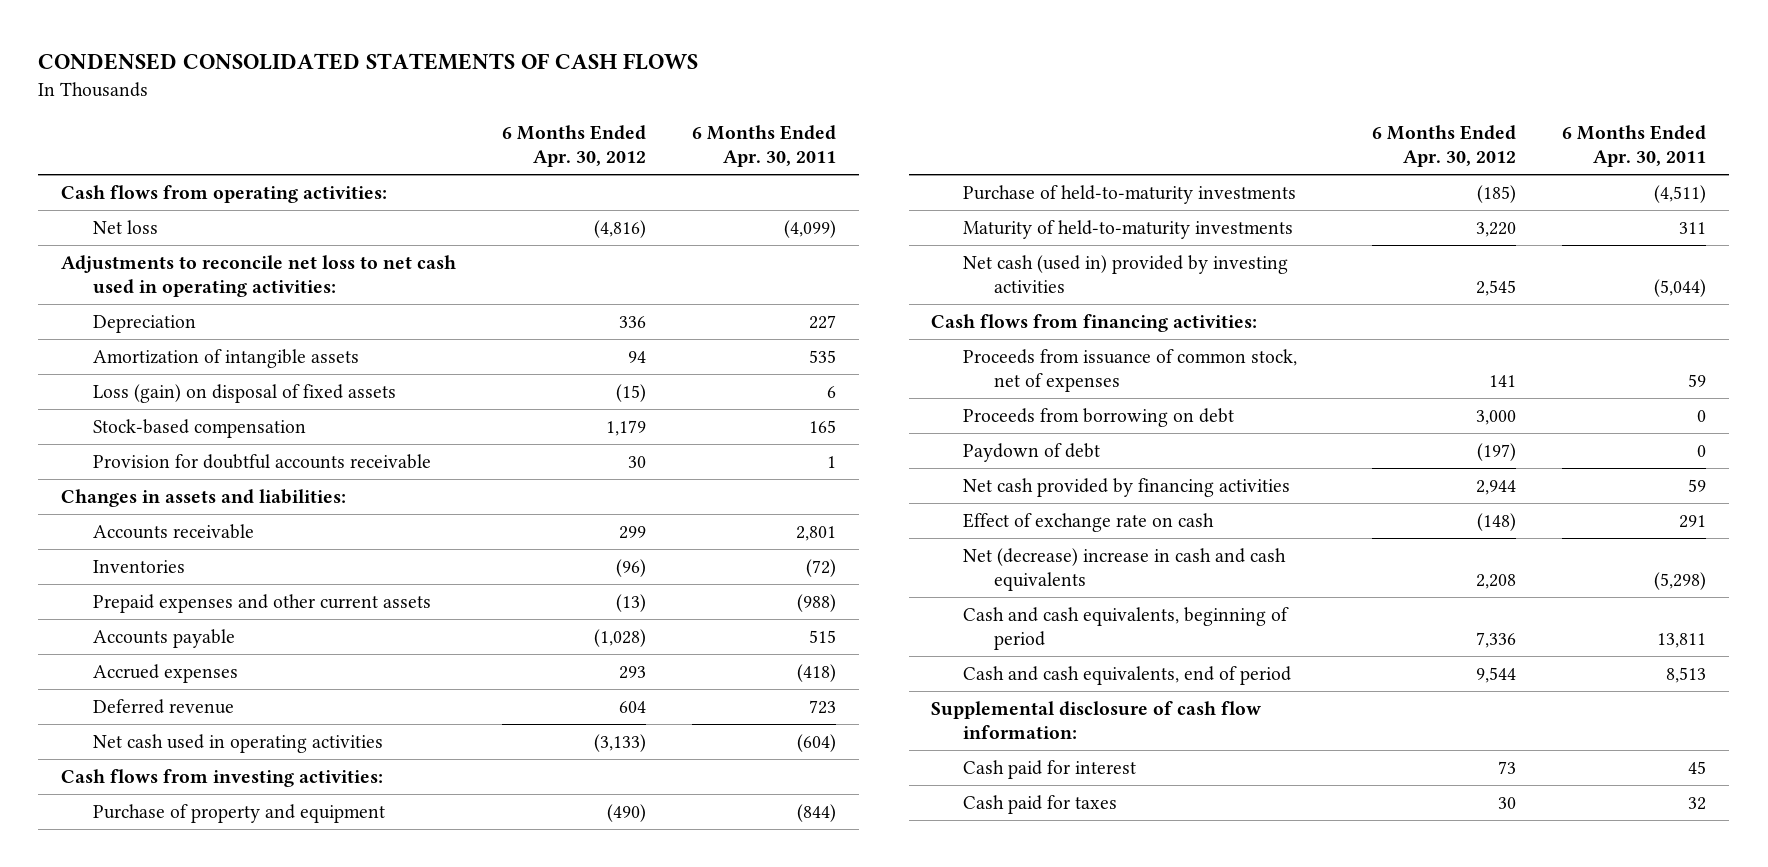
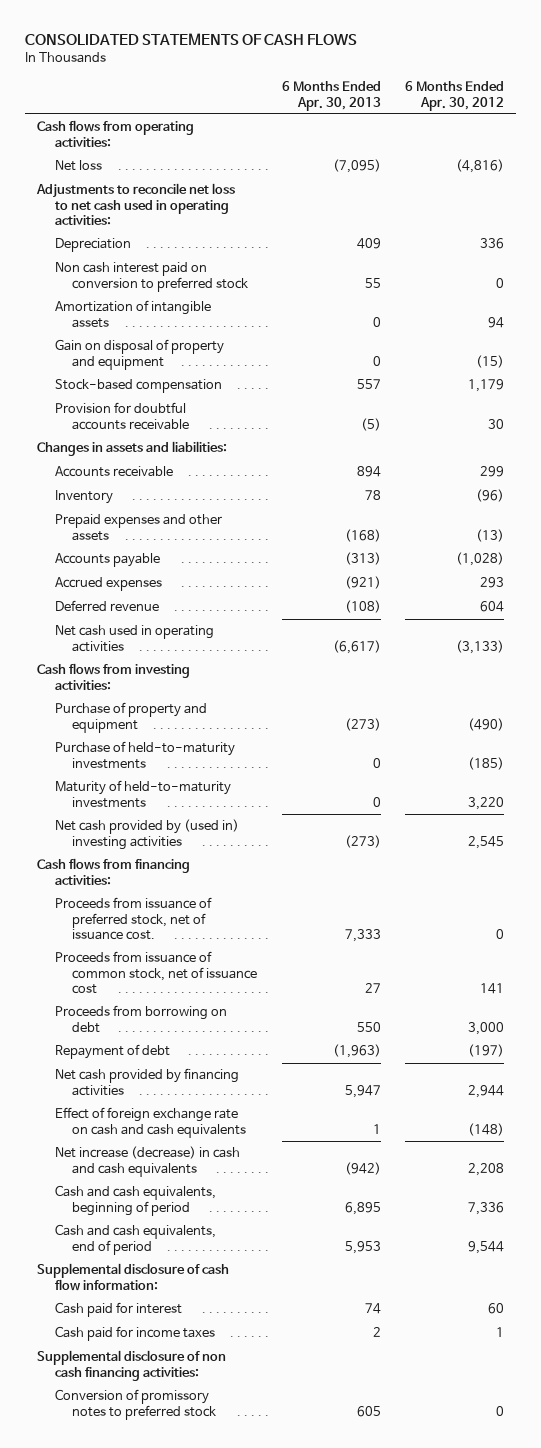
[38,53,699,71] CONDENSED CONSOLIDATED STATEMENTS OF CASH FLOWS -> [24,32,357,45] CONSOLIDATED STATEMENTS OF CASH FLOWS
[692,125,837,168] 6 Months Ended Apr. 30, 2011 -> none
none -> [281,81,381,111] 6 Months Ended Apr. 30, 2013
none -> [54,262,249,292] Non cash interest paid on conversion to preferred stock
[92,383,396,403] Loss (gain) on disposal of fixed assets -> [54,339,224,370] Gain on disposal of property and equipment
[92,559,185,573] Inventories -> [54,490,113,505] Inventory
[92,593,431,613] Prepaid expenses and other current assets -> [54,514,222,541] Prepaid expenses and other assets
[962,254,1288,293] Net cash (used in) provided by investing activities -> [54,819,239,850] Net cash provided by (used in) investing activities
none -> [54,897,212,941] Proceeds from issuance of preferred stock, net of issuance cost.
[962,348,1297,392] Proceeds from issuance of common stock, net of expenses -> [54,951,258,995] Proceeds from issuance of common stock, net of issuance cost
[962,442,1100,462] Paydown of debt -> [54,1044,170,1060] Repayment of debt
[962,512,1214,532] Effect of exchange rate on cash -> [54,1107,247,1138] Effect of foreign exchange rate on cash and cash equivalents
[962,547,1286,591] Net (decrease) increase in cash and cash equivalents -> [54,1146,240,1177] Net increase (decrease) in cash and cash equivalents
[1498,760,1517,774] 73 -> [488,1303,505,1315] 60
[962,794,1117,814] Cash paid for taxes -> [54,1326,215,1342] Cash paid for income taxes
[1498,796,1517,809] 30 -> [496,1327,505,1338] 1
none -> [36,1350,226,1381] Supplemental disclosure of non cash financing activities:
none -> [54,1389,217,1420] Conversion of promissory notes to preferred stock

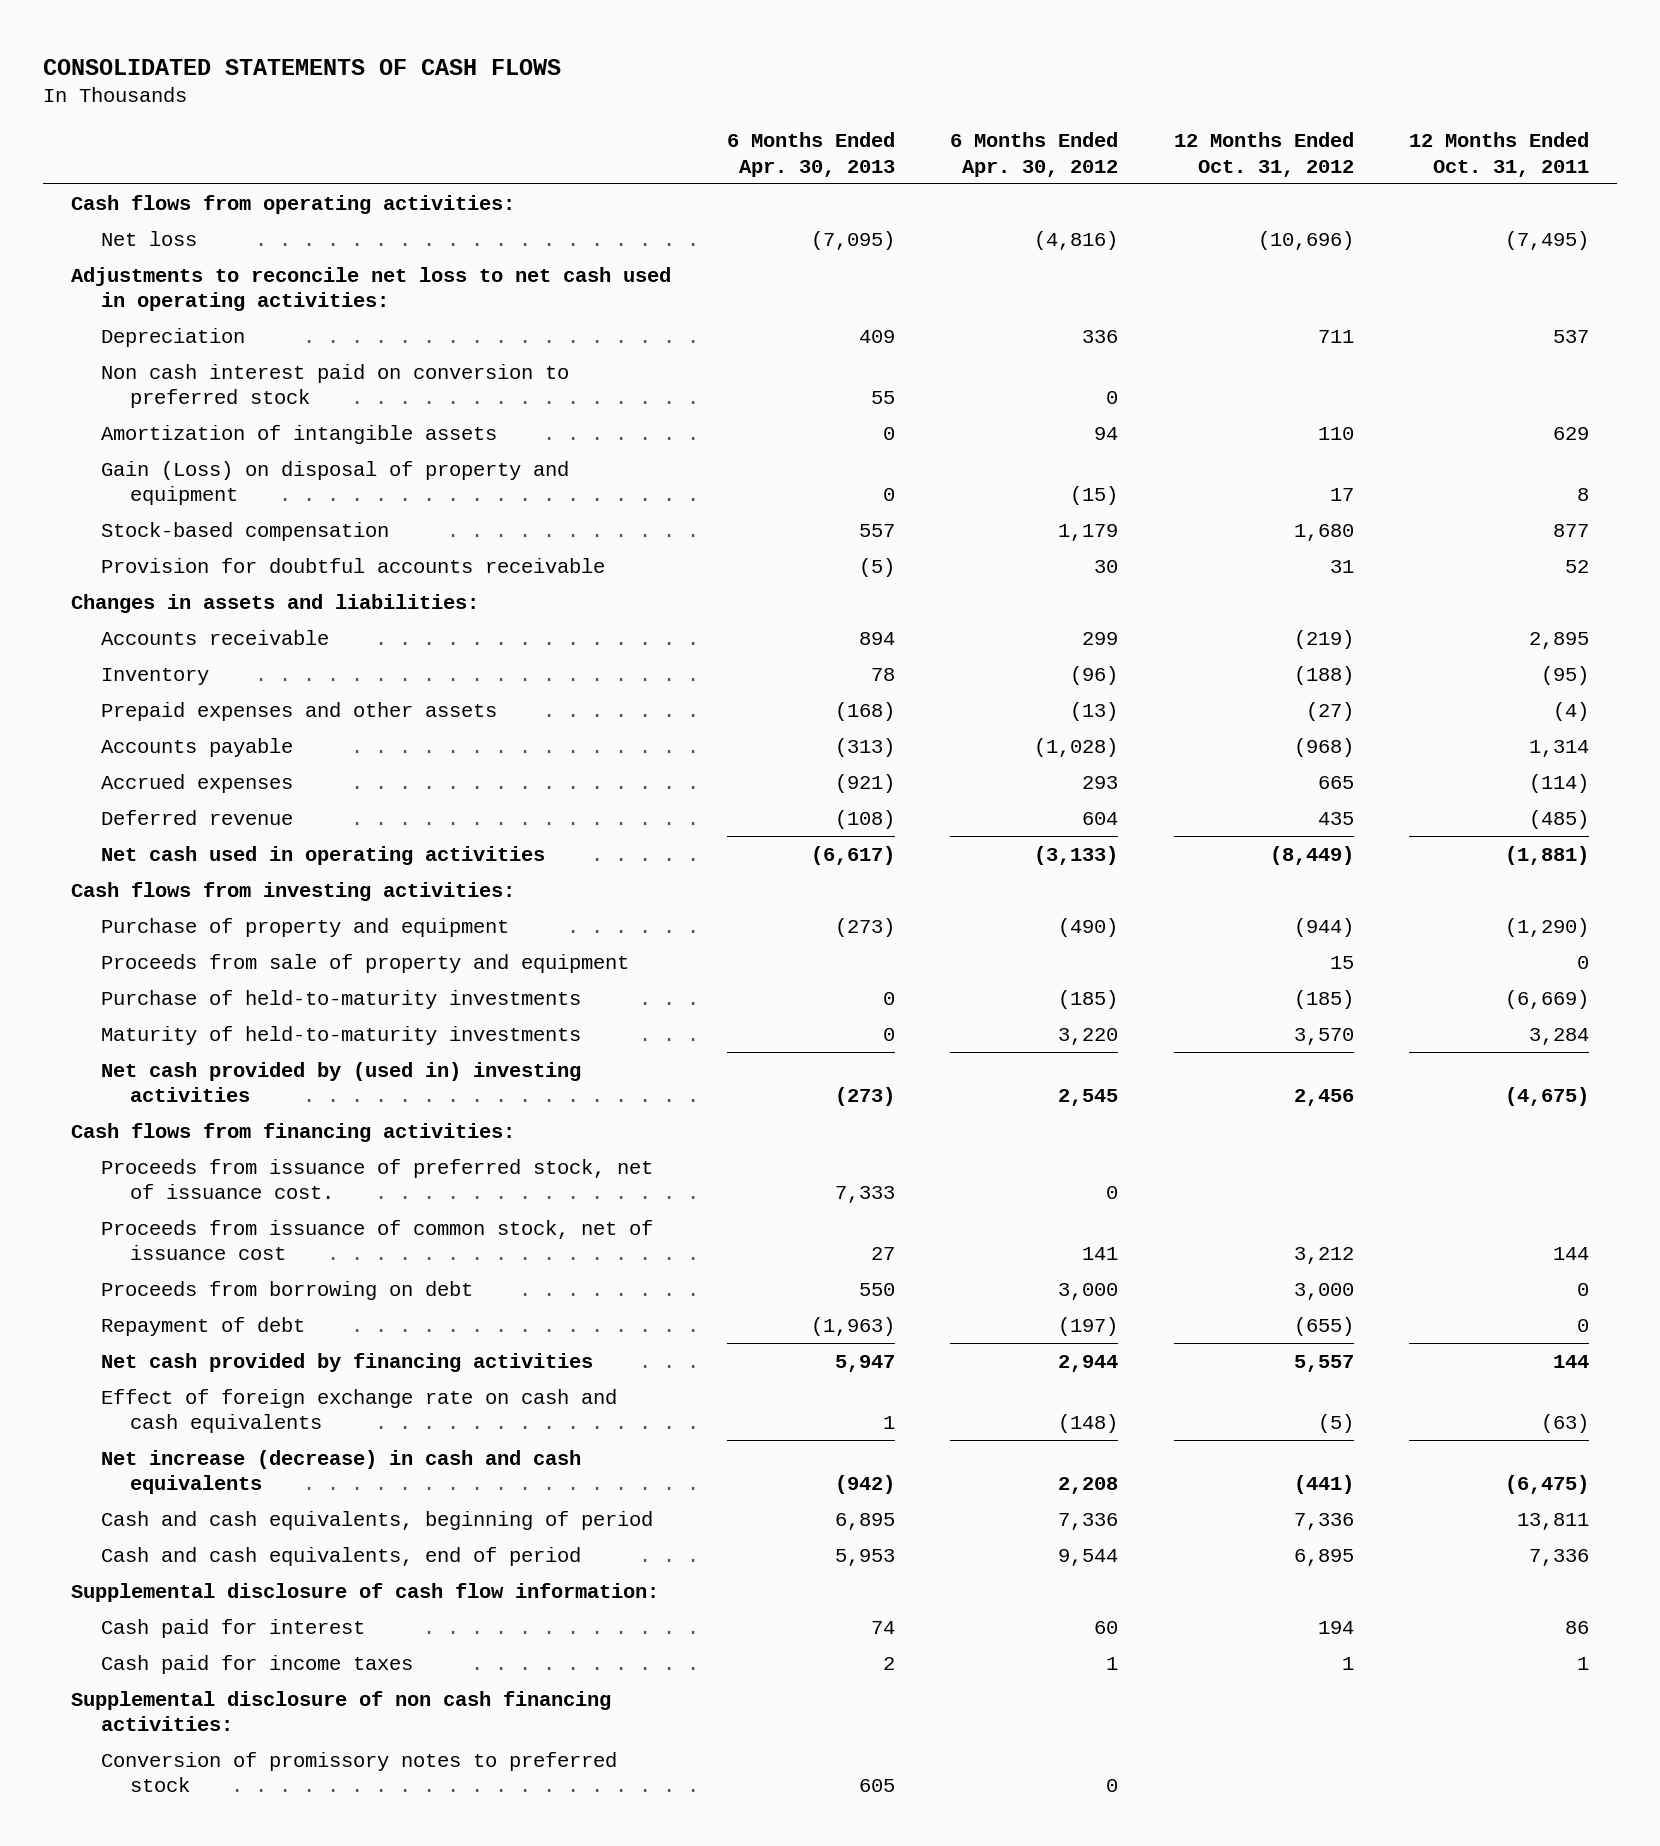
none -> [1173,132,1354,177] 12 Months Ended Oct. 31, 2012
none -> [1409,132,1590,177] 12 Months Ended Oct. 31, 2011
[54,339,224,370] Gain on disposal of property and equipment -> [100,460,569,505] Gain (Loss) on disposal of property and equipment
none -> [100,953,629,973] Proceeds from sale of property and equipment

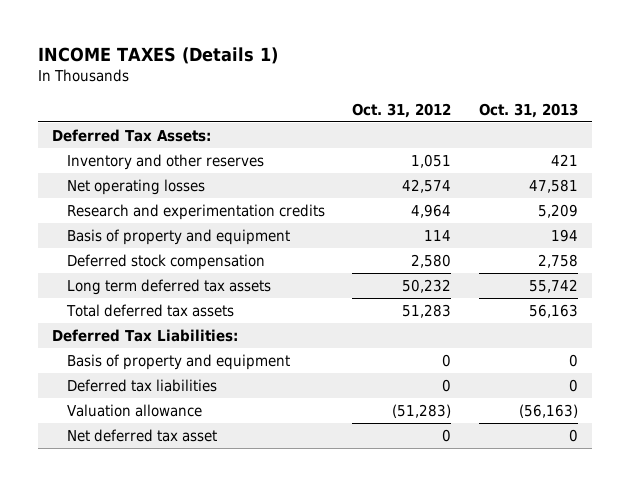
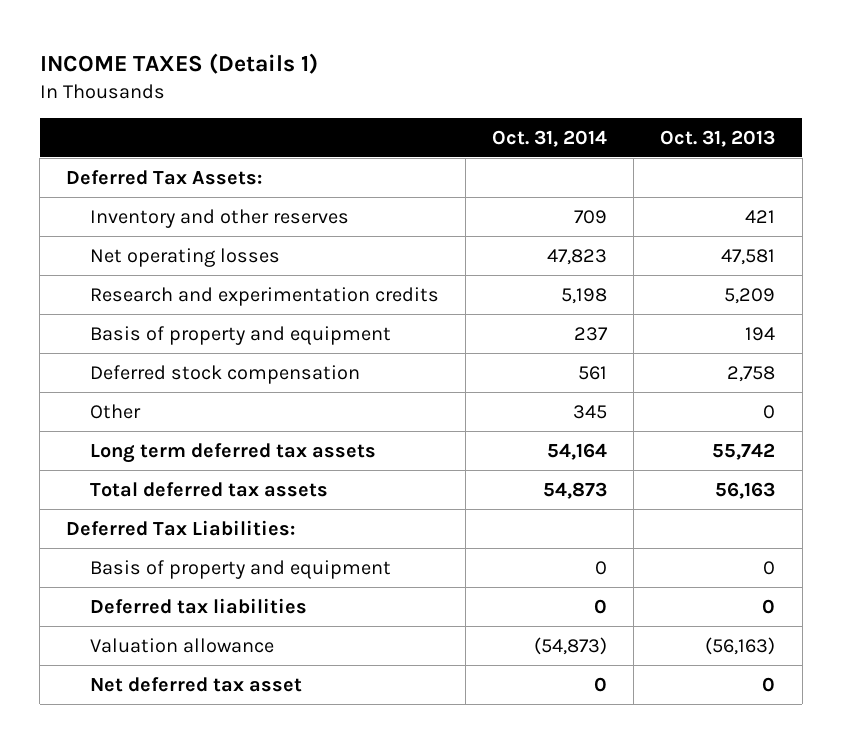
[352,102,452,118] Oct. 31, 2012 -> none
none -> [492,129,608,147] Oct. 31, 2014
none -> [90,403,142,419] Other

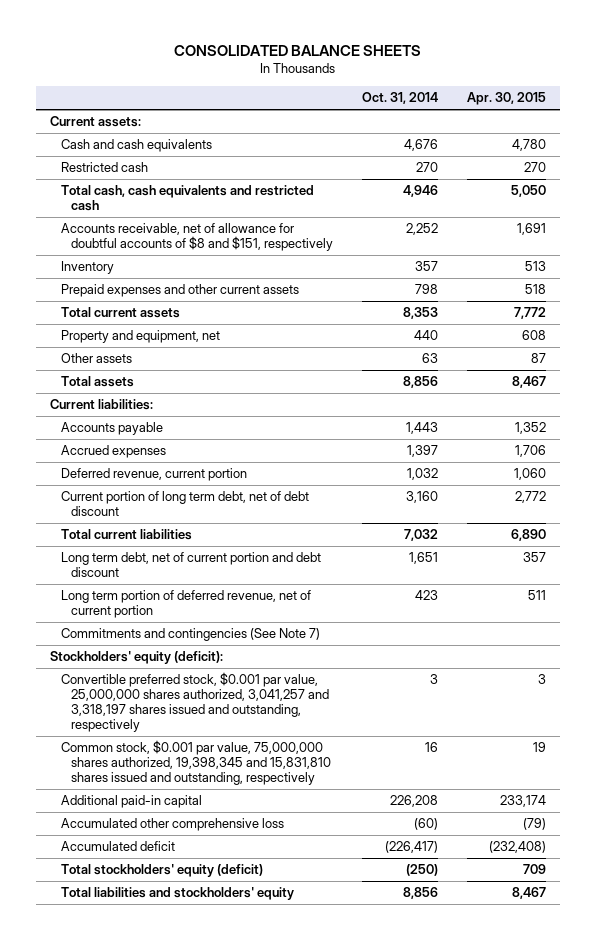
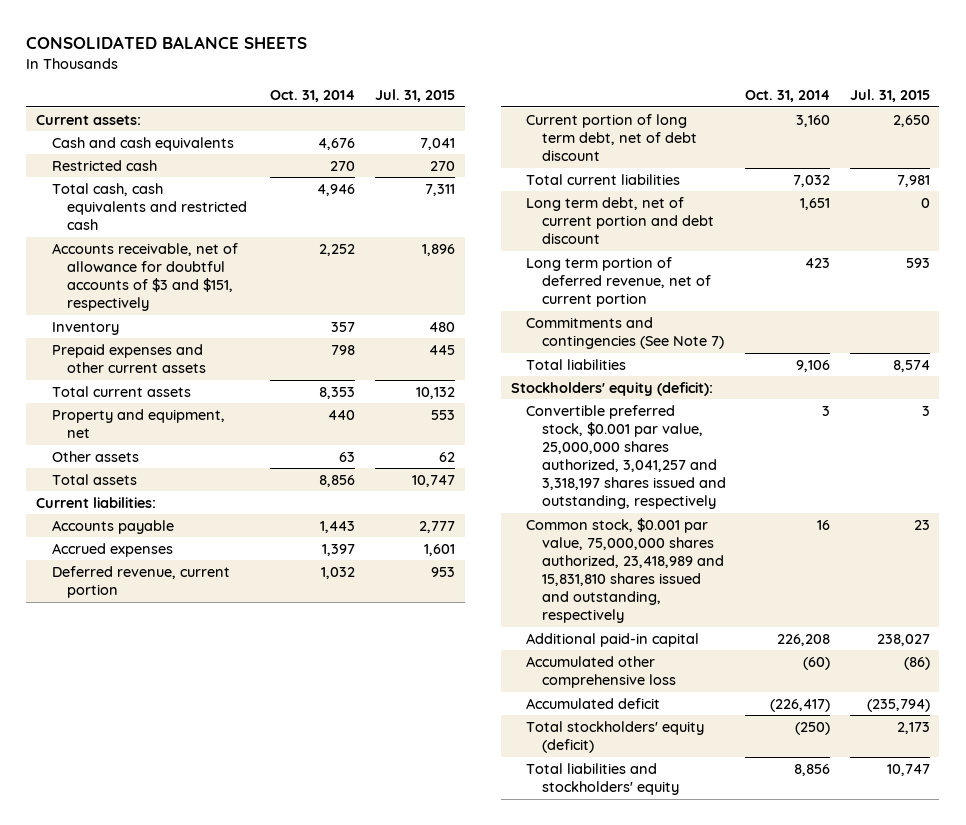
[466,92,546,106] Apr. 30, 2015 -> none
none -> [374,89,455,103] Jul. 31, 2015
[60,223,333,252] Accounts receivable, net of allowance for doubtful accounts of $8 and $151, respectively -> [51,242,238,312] Accounts receivable, net of allowance for doubtful accounts of $3 and $151, respectively
none -> [526,358,627,370] Total liabilities
[60,740,331,786] Common stock, $0.001 par value, 75,000,000 shares authorized, 19,398,345 and 15,831,810 shares issued and outstanding, respectively -> [526,517,724,624] Common stock, $0.001 par value, 75,000,000 shares authorized, 23,418,989 and 15,831,810 shares issued and outstanding, respectively

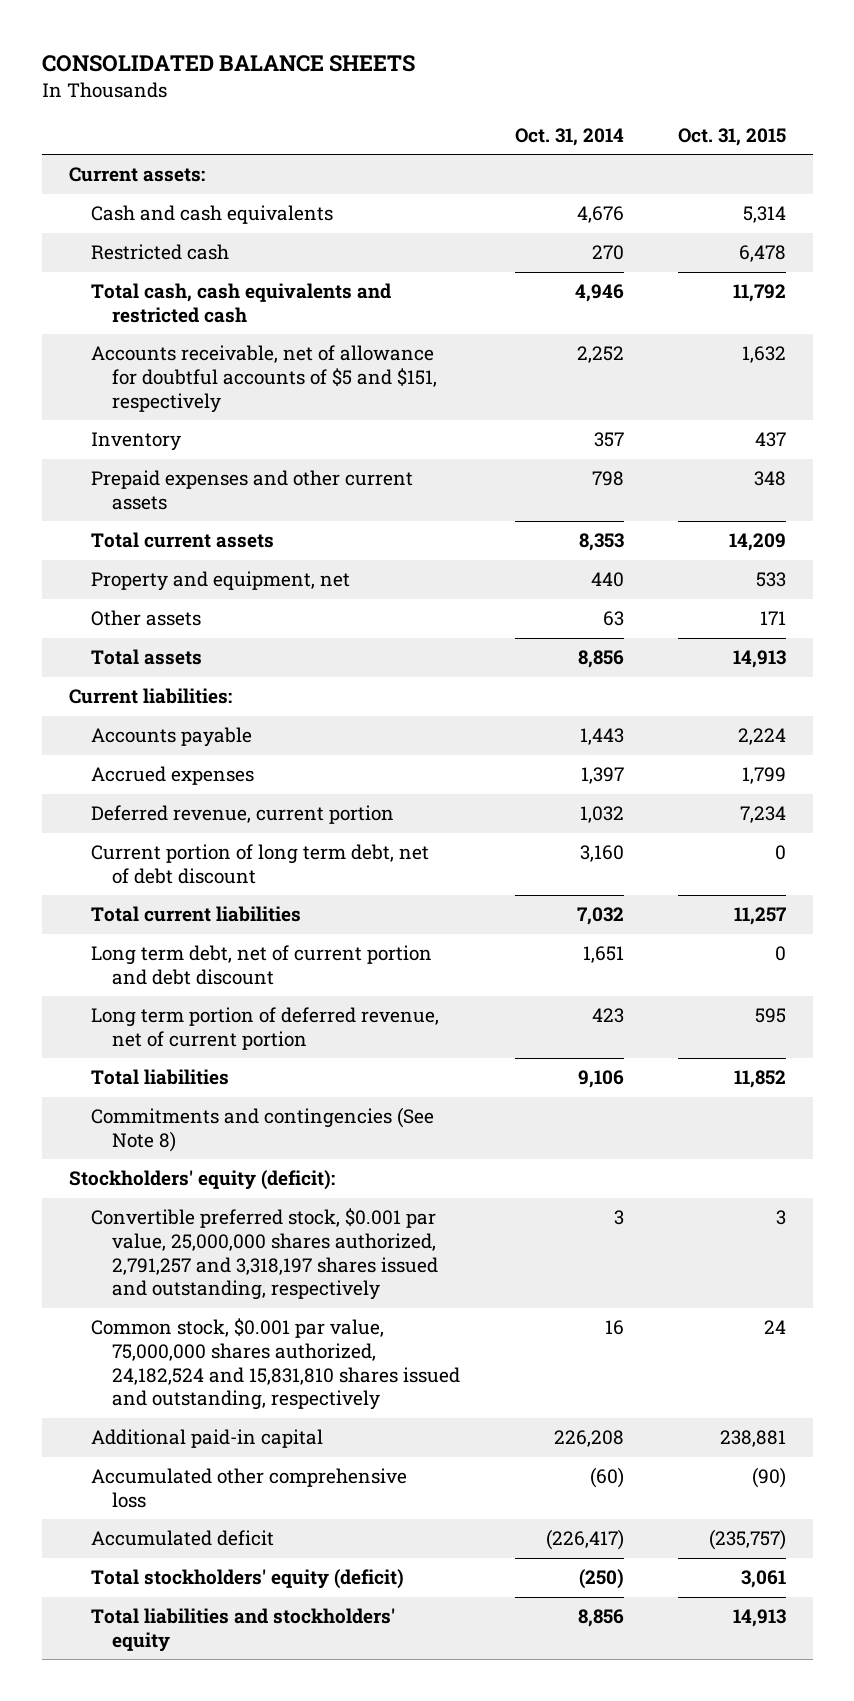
[374,89,455,103] Jul. 31, 2015 -> none
none -> [677,127,786,146] Oct. 31, 2015
[51,242,238,312] Accounts receivable, net of allowance for doubtful accounts of $3 and $151, respectively -> [90,345,438,413] Accounts receivable, net of allowance for doubtful accounts of $5 and $151, respectively
[526,316,724,350] Commitments and contingencies (See Note 7) -> none
none -> [90,1107,434,1152] Commitments and contingencies (See Note 8)
[526,404,726,510] Convertible preferred stock, $0.001 par value, 25,000,000 shares authorized, 3,041,257 and 3,318,197 shares issued and outstanding, respectively -> [90,1208,439,1301] Convertible preferred stock, $0.001 par value, 25,000,000 shares authorized, 2,791,257 and 3,318,197 shares issued and outstanding, respectively
[526,517,724,624] Common stock, $0.001 par value, 75,000,000 shares authorized, 23,418,989 and 15,831,810 shares issued and outstanding, respectively -> [90,1318,461,1411] Common stock, $0.001 par value, 75,000,000 shares authorized, 24,182,524 and 15,831,810 shares issued and outstanding, respectively

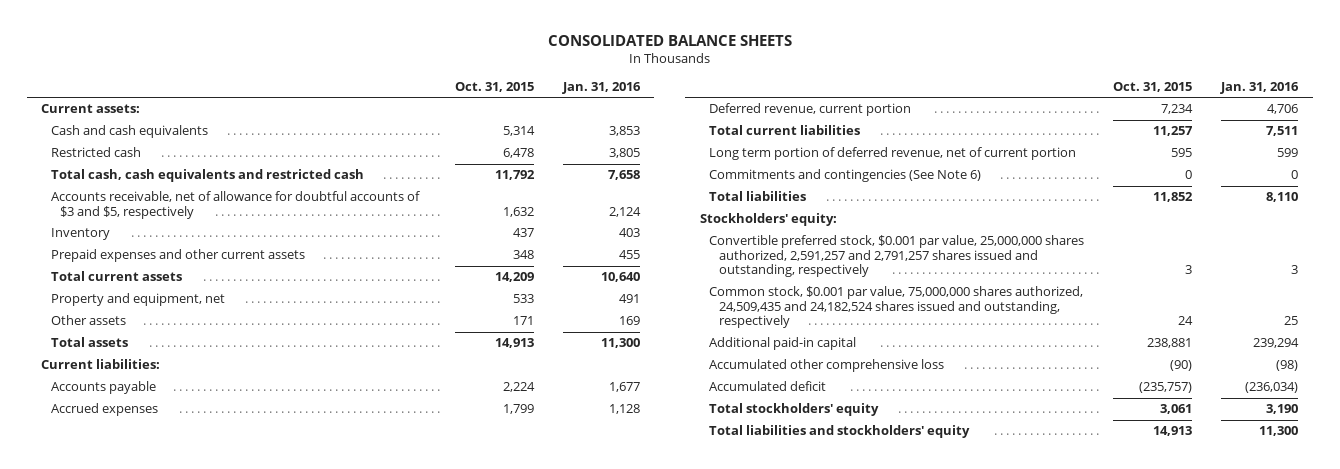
[514,127,624,146] Oct. 31, 2014 -> none
none -> [561,81,641,94] Jan. 31, 2016
[90,345,438,413] Accounts receivable, net of allowance for doubtful accounts of $5 and $151, respectively -> [50,191,420,219] Accounts receivable, net of allowance for doubtful accounts of $3 and $5, respectively
[90,844,429,884] Current portion of long term debt, net of debt discount -> none
[90,945,432,985] Long term debt, net of current portion and debt discount -> none
none -> [709,169,982,183] Commitments and contingencies (See Note 6)
[90,1107,434,1152] Commitments and contingencies (See Note 8) -> none
[68,1170,335,1191] Stockholders' equity (deficit): -> [699,213,837,227] Stockholders' equity:
[90,1208,439,1301] Convertible preferred stock, $0.001 par value, 25,000,000 shares authorized, 2,791,257 and 3,318,197 shares issued and outstanding, respectively -> [709,235,1085,278] Convertible preferred stock, $0.001 par value, 25,000,000 shares authorized, 2,591,257 and 2,791,257 shares issued and outstanding, respectively
[90,1318,461,1411] Common stock, $0.001 par value, 75,000,000 shares authorized, 24,182,524 and 15,831,810 shares issued and outstanding, respectively -> [709,286,1084,329] Common stock, $0.001 par value, 75,000,000 shares authorized, 24,509,435 and 24,182,524 shares issued and outstanding, respectively
[90,1569,404,1590] Total stockholders' equity (deficit) -> [709,403,880,417] Total stockholders' equity

